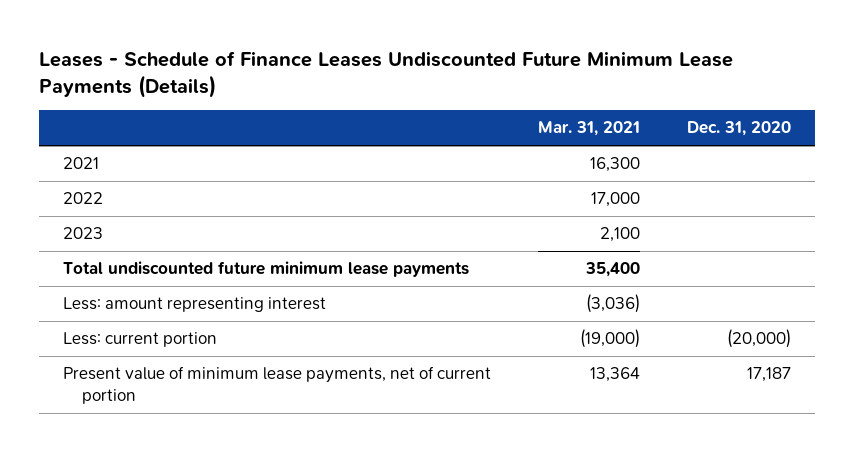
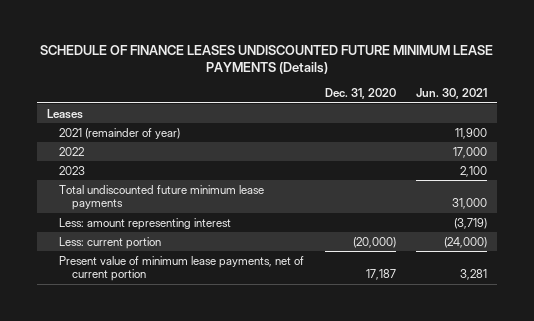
[39,51,734,98] Leases - Schedule of Finance Leases Undiscounted Future Minimum Lease Payments (Details) -> [40,44,494,75] SCHEDULE OF FINANCE LEASES UNDISCOUNTED FUTURE MINIMUM LEASE PAYMENTS (Details)
[538,121,641,137] Mar. 31, 2021 -> none
none -> [416,88,488,100] Jun. 30, 2021
none -> [47,108,84,119] Leases
[62,157,99,170] 2021 -> [59,127,181,139] 2021 (remainder of year)

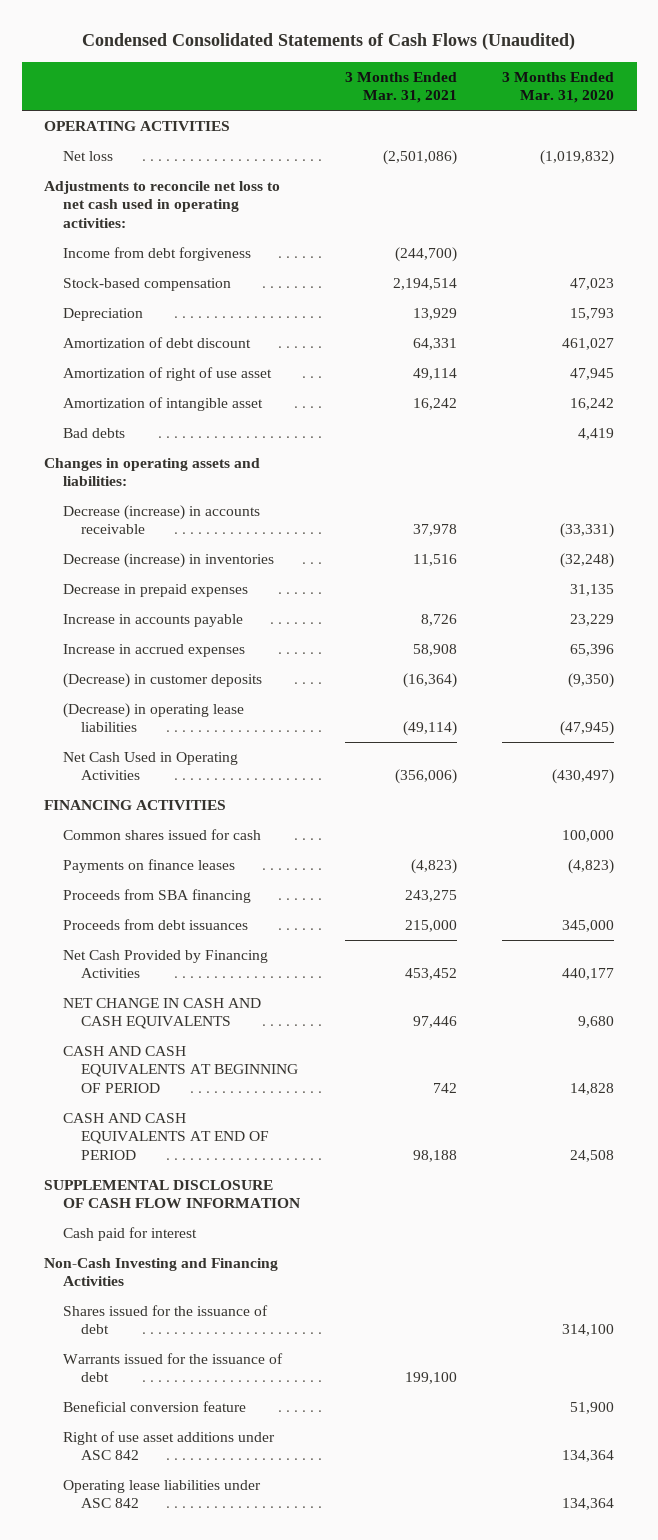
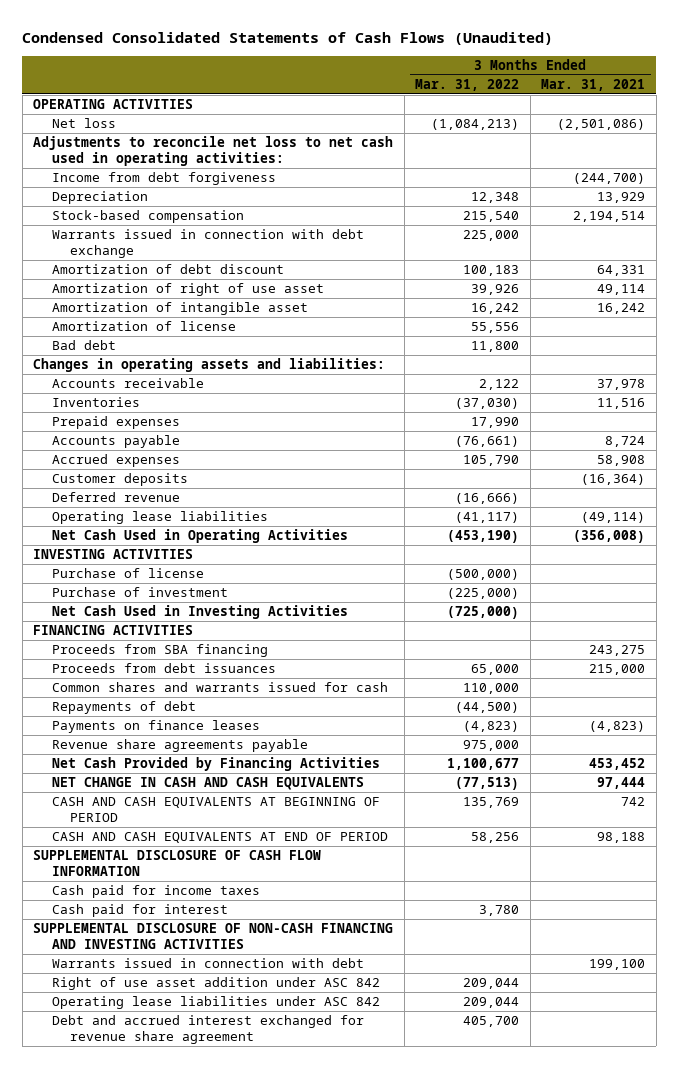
[501,71,614,104] 3 Months Ended Mar. 31, 2020 -> none
none -> [415,79,520,92] Mar. 31, 2022
[62,278,231,292] Stock-based compensation -> [51,210,244,224] Stock-based compensation
none -> [51,229,364,258] Warrants issued in connection with debt exchange
none -> [51,321,236,332] Amortization of license
[62,428,125,439] Bad debts -> [51,340,116,351] Bad debt
[62,505,260,535] Decrease (increase) in accounts receivable -> [51,378,204,389] Accounts receivable
[62,553,274,569] Decrease (increase) in inventories -> [51,397,140,408] Inventories
[62,584,248,598] Decrease in prepaid expenses -> [51,416,180,430] Prepaid expenses
[62,614,243,628] Increase in accounts payable -> [51,435,180,449] Accounts payable
[420,614,457,627] 8,726 -> [605,436,646,448] 8,724
[62,644,245,658] Increase in accrued expenses -> [51,454,180,468] Accrued expenses
[62,673,262,689] (Decrease) in customer deposits -> [51,473,188,487] Customer deposits
none -> [51,492,180,503] Deferred revenue
[62,703,244,733] (Decrease) in operating lease liabilities -> [51,511,268,525] Operating lease liabilities
[394,769,457,785] (356,006) -> [573,530,646,544] (356,008)
none -> [33,549,194,560] INVESTING ACTIVITIES
none -> [51,568,204,579] Purchase of license
none -> [51,587,228,598] Purchase of investment
none -> [51,605,348,620] Net Cash Used in Investing Activities
[62,829,261,841] Common shares issued for cash -> none
none -> [51,682,388,693] Common shares and warrants issued for cash
none -> [51,701,196,715] Repayments of debt
[62,859,235,874] Payments on finance leases -> [51,720,260,734] Payments on finance leases
none -> [51,739,308,753] Revenue share agreements payable
[412,1016,457,1029] 97,446 -> [597,777,646,790] 97,444
none -> [51,885,260,899] Cash paid for income taxes
[62,1305,268,1335] Shares issued for the issuance of debt -> none
[62,1401,246,1413] Beneficial conversion feature -> none
[44,1258,279,1287] Non-Cash Investing and Financing Activities -> [33,923,394,949] SUPPLEMENTAL DISCLOSURE OF NON-CASH FINANCING AND INVESTING ACTIVITIES
[62,1353,283,1383] Warrants issued for the issuance of debt -> [51,958,364,969] Warrants issued in connection with debt
[62,1431,275,1461] Right of use asset additions under ASC 842 -> [51,977,380,991] Right of use asset addition under ASC 842
none -> [51,1015,364,1044] Debt and accrued interest exchanged for revenue share agreement

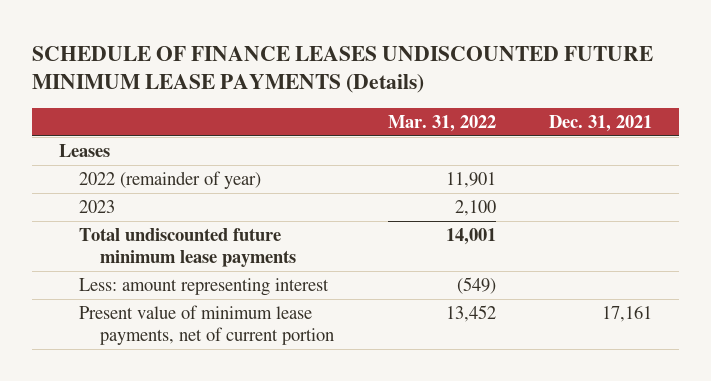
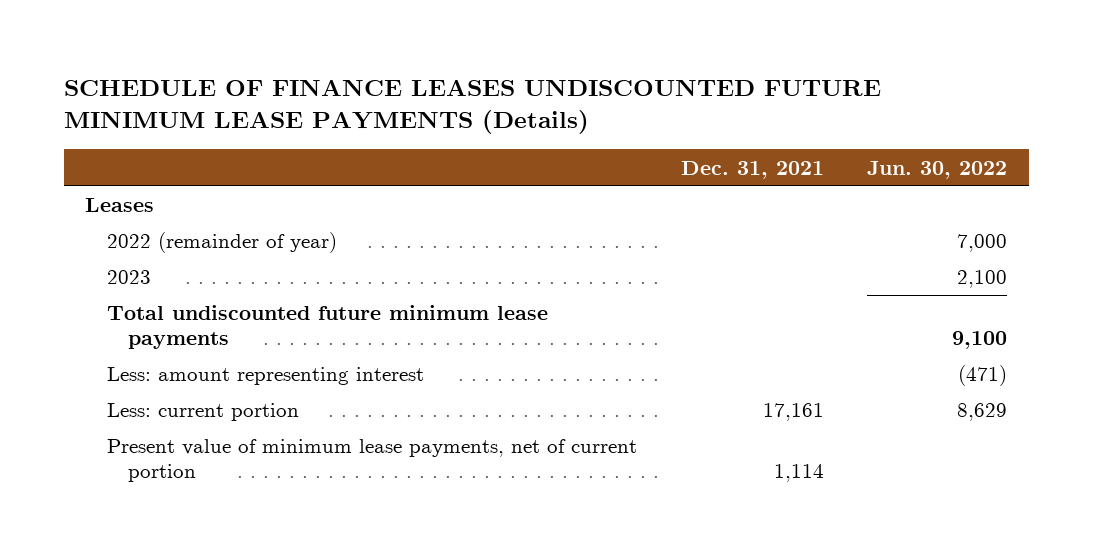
[387,114,496,132] Mar. 31, 2022 -> none
none -> [867,160,1008,179] Jun. 30, 2022
none -> [106,403,299,422] Less: current portion
[602,305,653,322] 17,161 -> [773,463,824,482] 1,114

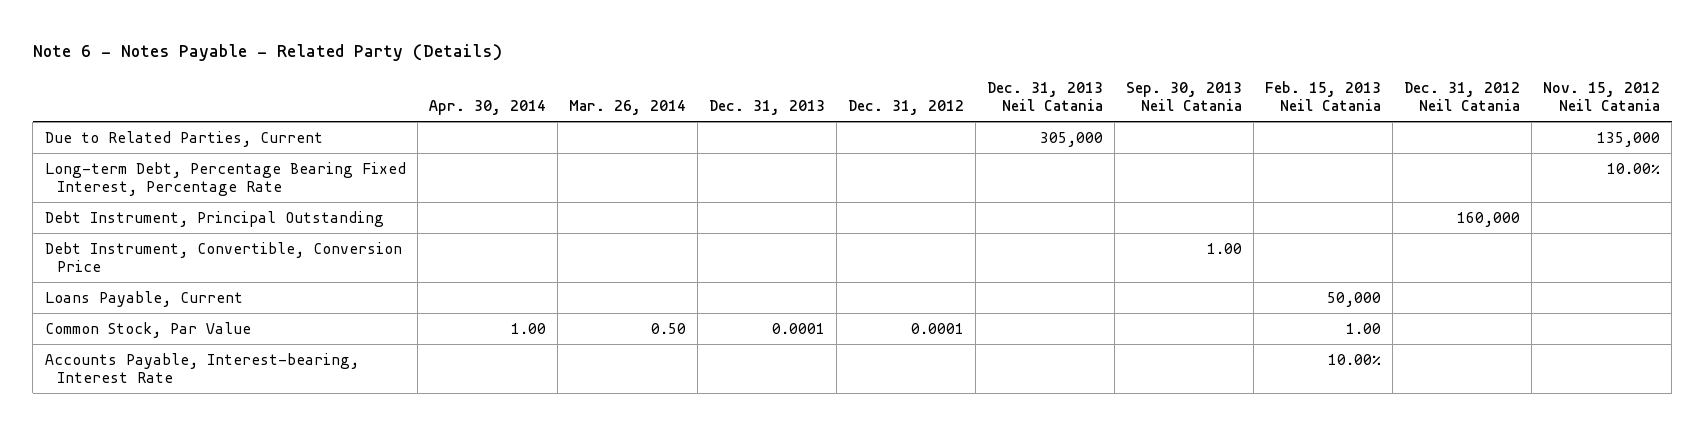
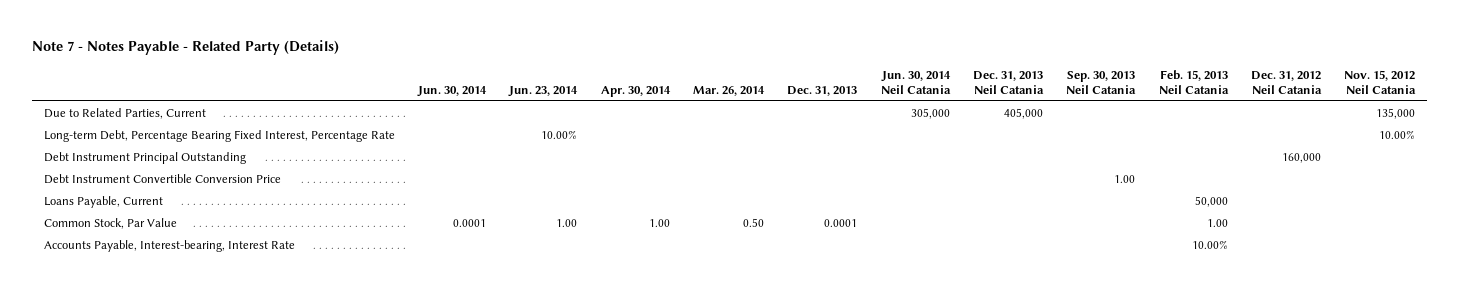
[32,43,502,61] Note 6 - Notes Payable - Related Party (Details) -> [32,40,340,56] Note 7 - Notes Payable - Related Party (Details)
[847,100,964,116] Dec. 31, 2012 -> none
none -> [417,86,488,98] Jun. 30, 2014
none -> [508,86,579,98] Jun. 23, 2014
none -> [880,70,951,95] Jun. 30, 2014 Neil Catania
[1039,131,1103,147] 305,000 -> [1004,108,1044,120] 405,000
[44,210,384,227] Debt Instrument, Principal Outstanding -> [43,152,246,165] Debt Instrument Principal Outstanding
[44,241,402,273] Debt Instrument, Convertible, Conversion Price -> [43,174,281,185] Debt Instrument Convertible Conversion Price

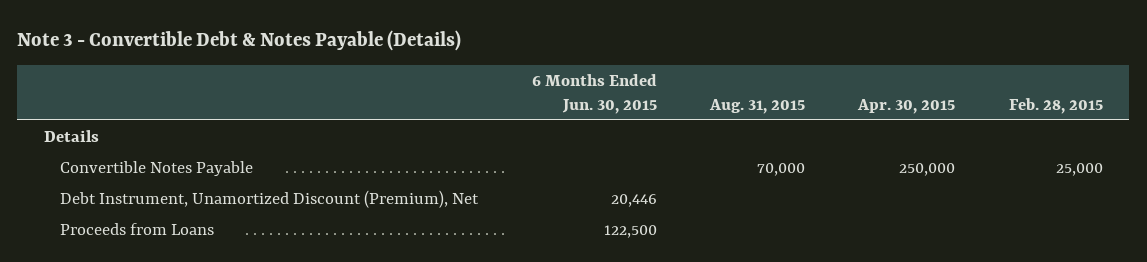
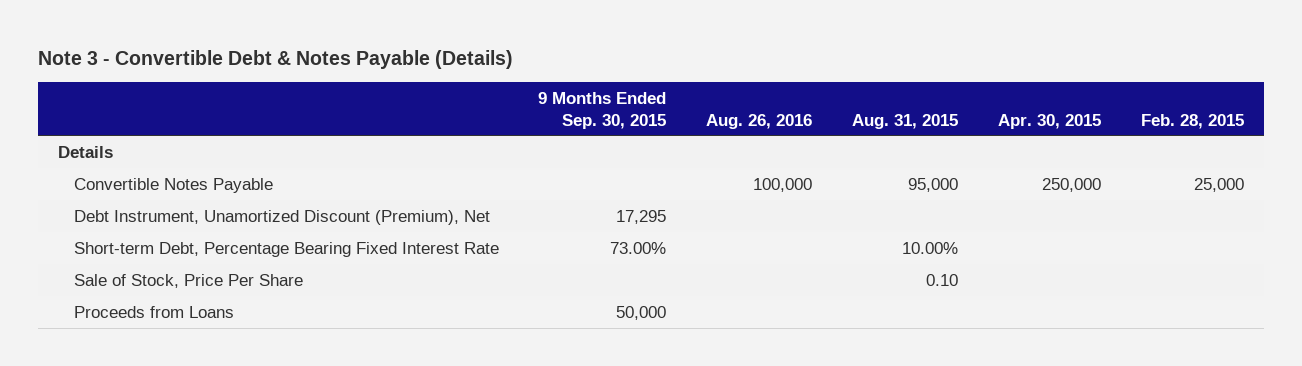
[531,74,657,114] 6 Months Ended Jun. 30, 2015 -> none
none -> [538,91,667,129] 9 Months Ended Sep. 30, 2015
none -> [706,113,813,129] Aug. 26, 2016
[757,162,806,176] 70,000 -> [908,177,959,192] 95,000
none -> [73,241,499,257] Short-term Debt, Percentage Bearing Fixed Interest Rate
none -> [73,273,303,288] Sale of Stock, Price Per Share

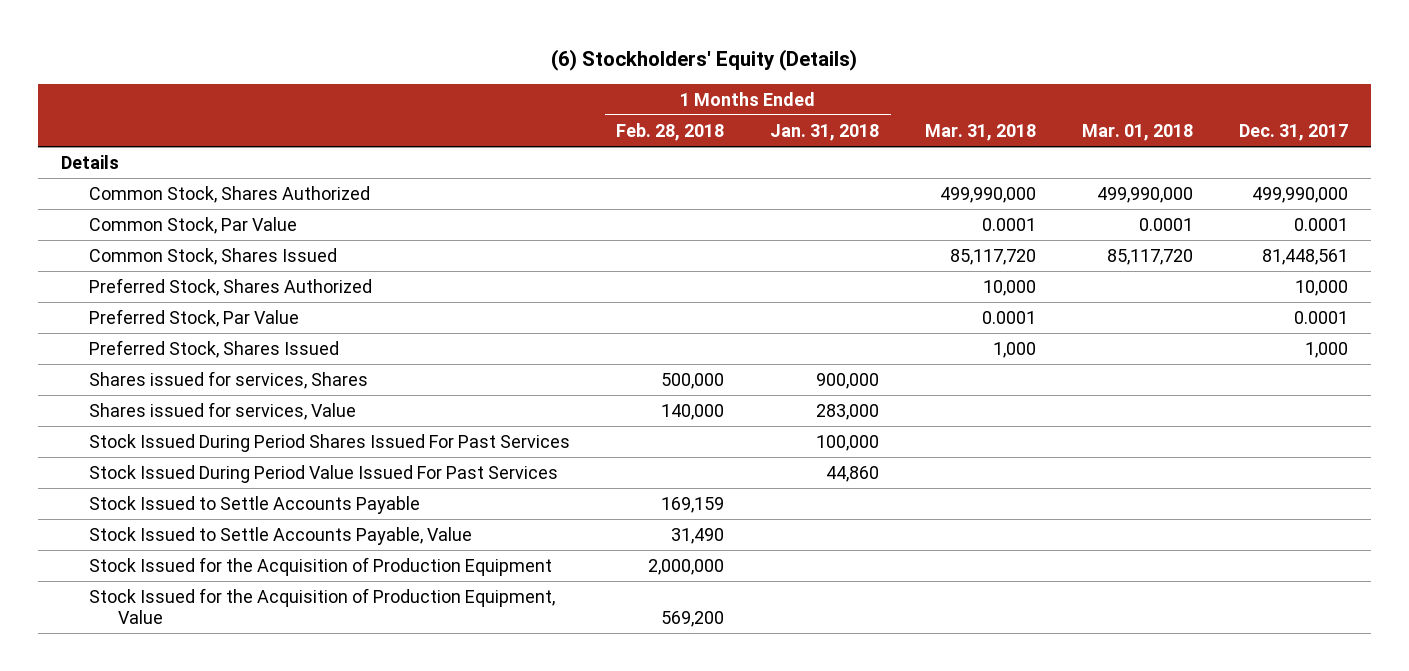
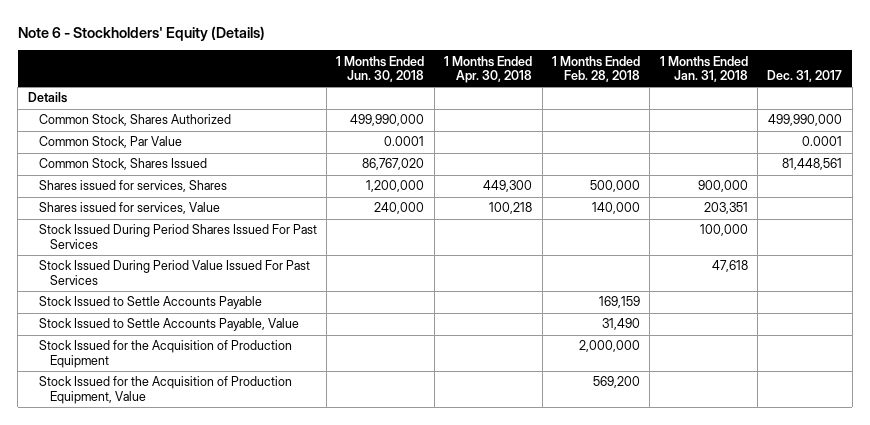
[551,48,858,71] (6) Stockholders' Equity (Details) -> [17,25,265,41] Note 6 - Stockholders' Equity (Details)
[925,123,1037,141] Mar. 31, 2018 -> none
[1082,123,1194,141] Mar. 01, 2018 -> none
none -> [336,55,425,83] 1 Months Ended Jun. 30, 2018
none -> [444,55,533,84] 1 Months Ended Apr. 30, 2018
[89,278,373,297] Preferred Stock, Shares Authorized -> none
[89,309,300,328] Preferred Stock, Par Value -> none
[89,340,340,359] Preferred Stock, Shares Issued -> none
[816,404,880,421] 283,000 -> [703,202,748,215] 203,351
[826,466,880,483] 44,860 -> [711,260,748,273] 47,618

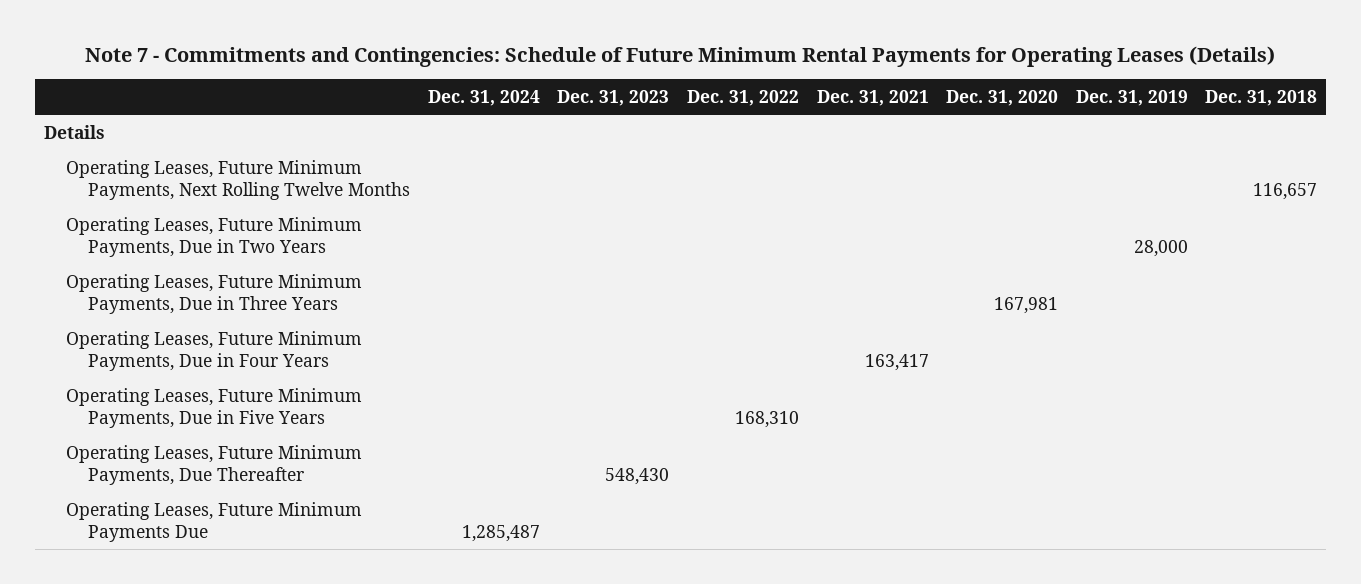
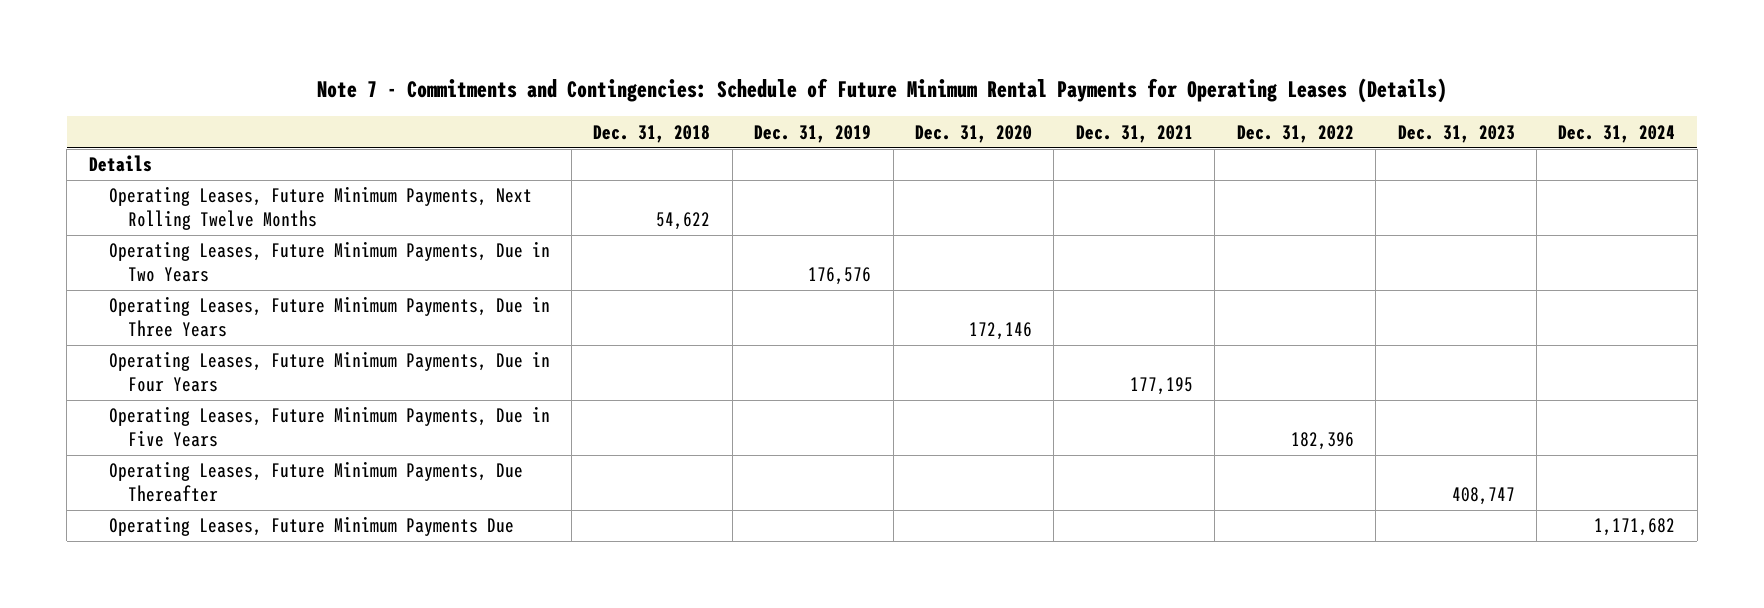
[1253,182,1318,200] 116,657 -> [656,212,711,231] 54,622
[1133,239,1188,257] 28,000 -> [808,267,872,286] 176,576
[994,296,1059,314] 167,981 -> [969,322,1033,341] 172,146
[864,353,929,371] 163,417 -> [1129,377,1193,396] 177,195
[734,410,799,428] 168,310 -> [1290,432,1354,451] 182,396
[605,467,670,485] 548,430 -> [1451,487,1515,506] 408,747
[461,524,540,542] 1,285,487 -> [1594,518,1676,537] 1,171,682

